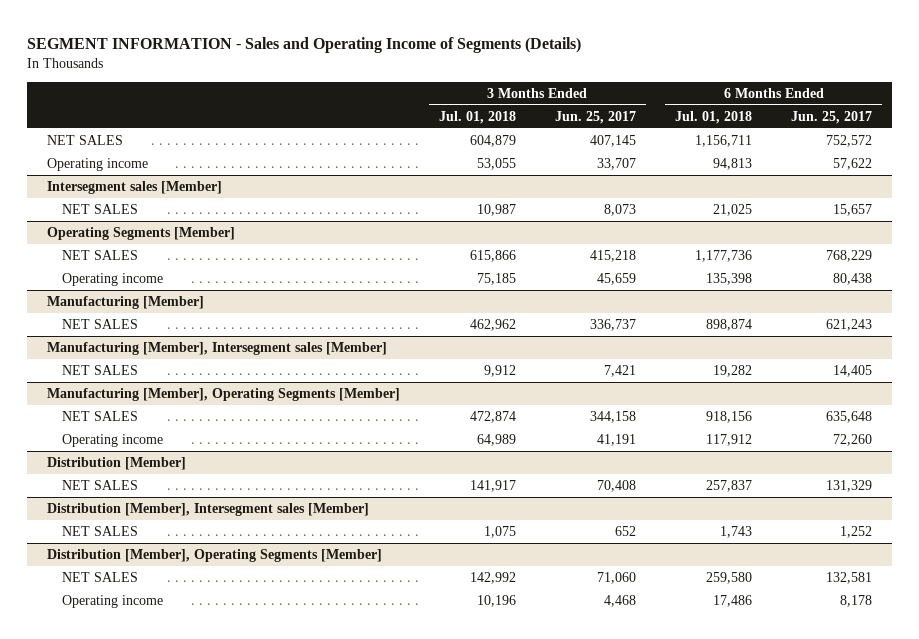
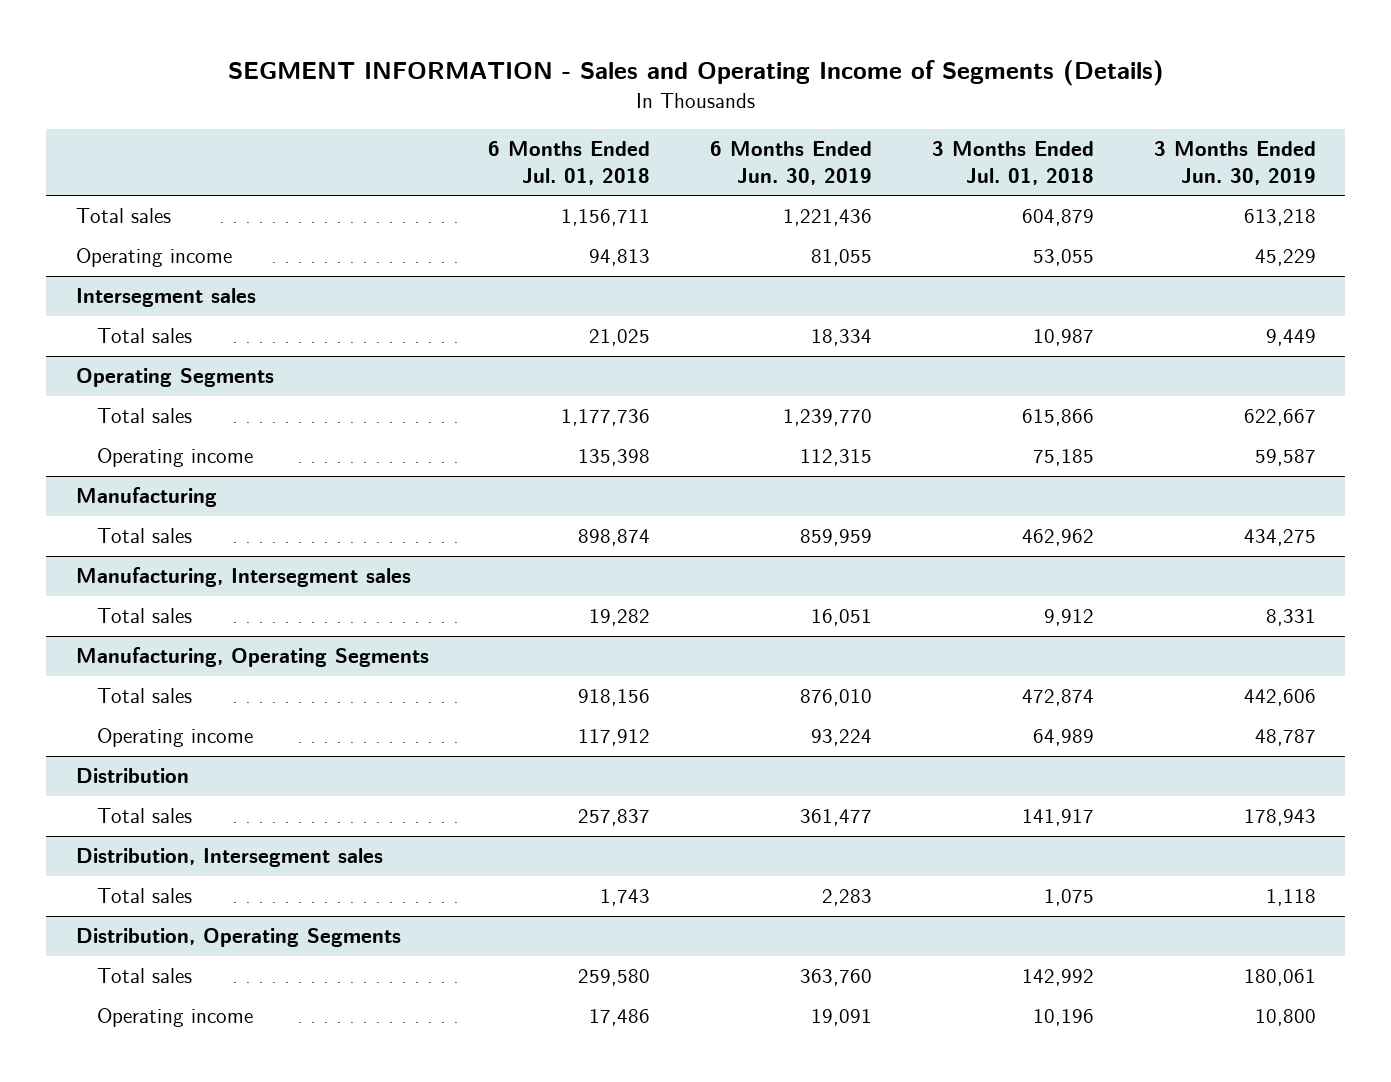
[554,110,636,124] Jun. 25, 2017 -> none
[791,110,873,124] Jun. 25, 2017 -> none
none -> [710,140,873,185] 6 Months Ended Jun. 30, 2019
none -> [1153,140,1316,185] 3 Months Ended Jun. 30, 2019
[46,135,123,146] NET SALES -> [75,208,171,224] Total sales
[46,181,222,195] Intersegment sales [Member] -> [75,288,256,308] Intersegment sales
[62,204,139,215] NET SALES -> [96,328,192,344] Total sales
[46,227,235,241] Operating Segments [Member] -> [75,368,274,388] Operating Segments
[62,250,139,261] NET SALES -> [96,408,192,424] Total sales
[46,296,204,310] Manufacturing [Member] -> [75,487,217,508] Manufacturing
[62,319,139,330] NET SALES -> [96,528,192,544] Total sales
[46,342,387,356] Manufacturing [Member], Intersegment sales [Member] -> [75,567,411,588] Manufacturing, Intersegment sales
[62,365,139,376] NET SALES -> [96,608,192,624] Total sales
[46,388,400,402] Manufacturing [Member], Operating Segments [Member] -> [75,647,429,668] Manufacturing, Operating Segments
[62,411,139,422] NET SALES -> [96,688,192,704] Total sales
[46,457,186,471] Distribution [Member] -> [75,768,189,784] Distribution
[62,480,139,491] NET SALES -> [96,808,192,824] Total sales
[46,503,369,517] Distribution [Member], Intersegment sales [Member] -> [75,848,383,868] Distribution, Intersegment sales
[62,526,139,537] NET SALES -> [96,888,192,904] Total sales
[46,549,382,563] Distribution [Member], Operating Segments [Member] -> [75,928,401,948] Distribution, Operating Segments
[62,572,139,583] NET SALES -> [96,968,192,984] Total sales

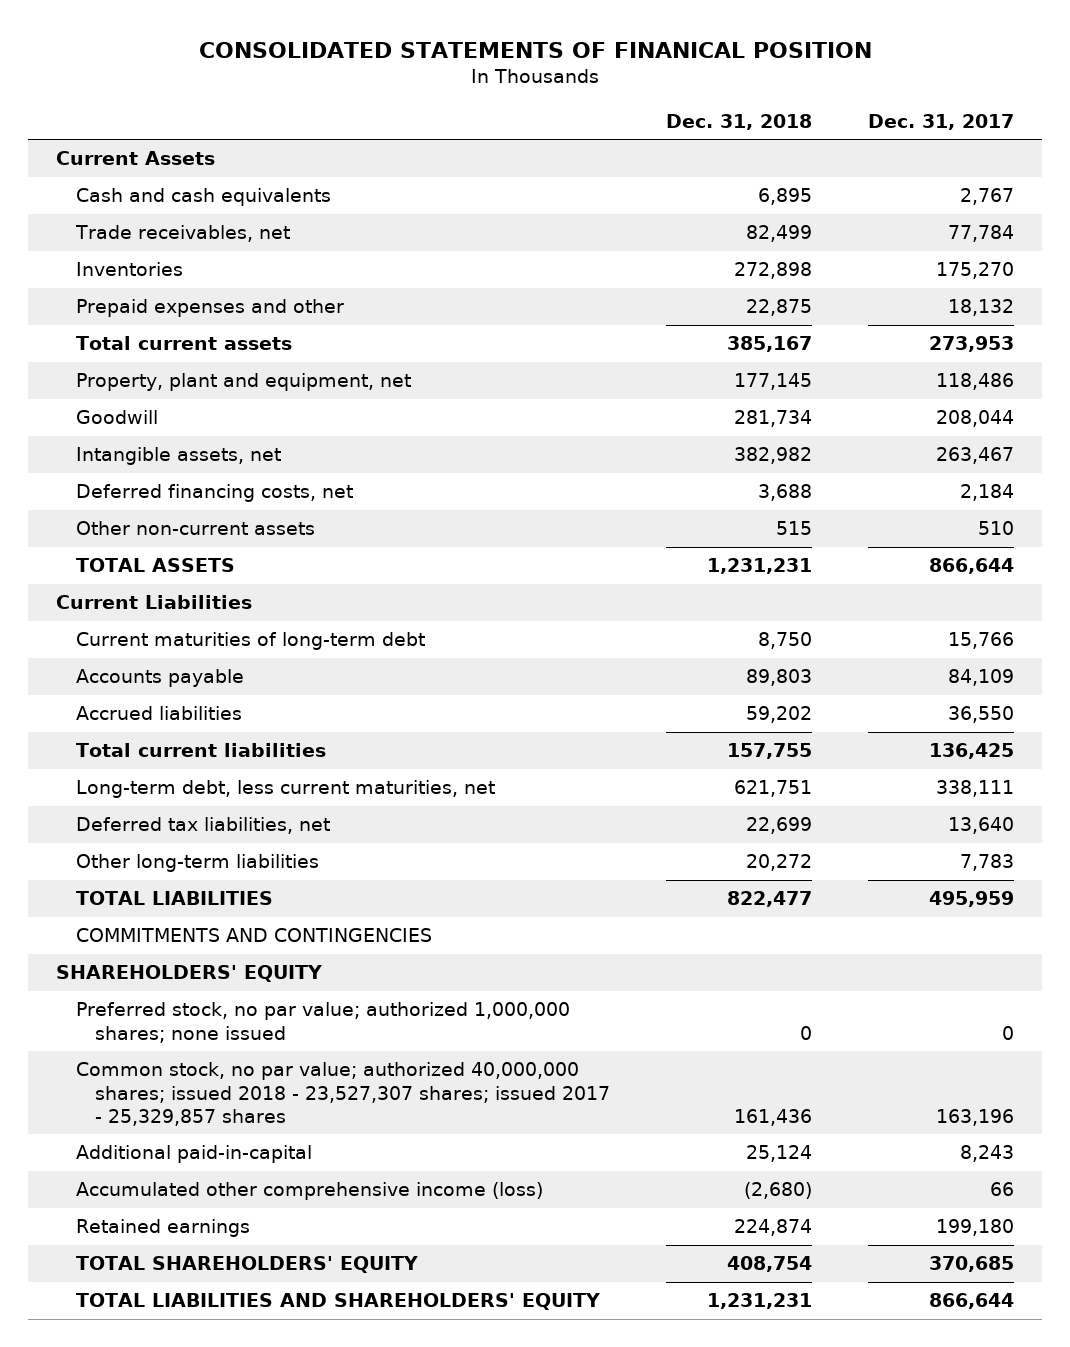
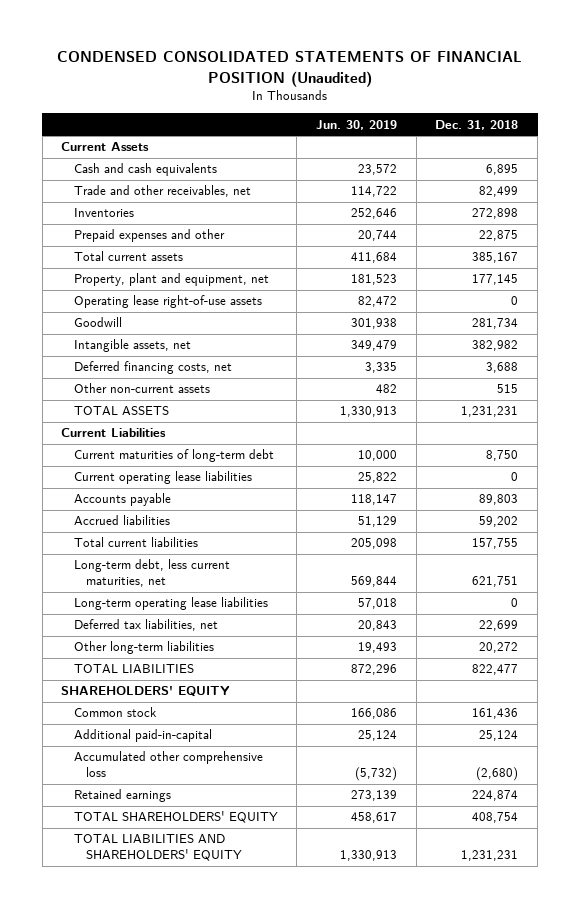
[199,41,873,58] CONSOLIDATED STATEMENTS OF FINANICAL POSITION -> [56,51,522,87] CONDENSED CONSOLIDATED STATEMENTS OF FINANCIAL POSITION (Unaudited)
[868,113,1015,130] Dec. 31, 2017 -> none
none -> [316,119,398,130] Jun. 30, 2019
[74,225,290,243] Trade receivables, net -> [73,185,251,198] Trade and other receivables, net
none -> [73,295,262,309] Operating lease right-of-use assets
none -> [73,471,252,485] Current operating lease liabilities
none -> [73,597,268,611] Long-term operating lease liabilities
[75,928,432,943] COMMITMENTS AND CONTINGENCIES -> none
[75,1002,570,1043] Preferred stock, no par value; authorized 1,000,000 shares; none issued -> none
[75,1062,611,1126] Common stock, no par value; authorized 40,000,000 shares; issued 2018 - 23,527,307 shares; issued 2017 - 25,329,857 shares -> [73,707,157,718] Common stock
[75,1182,543,1201] Accumulated other comprehensive income (loss) -> [73,751,263,778] Accumulated other comprehensive loss

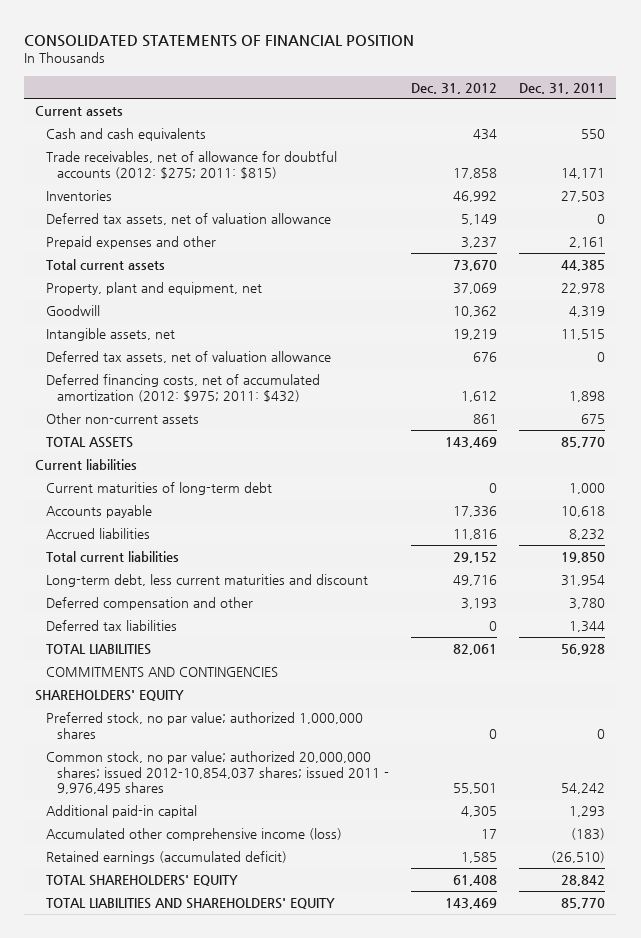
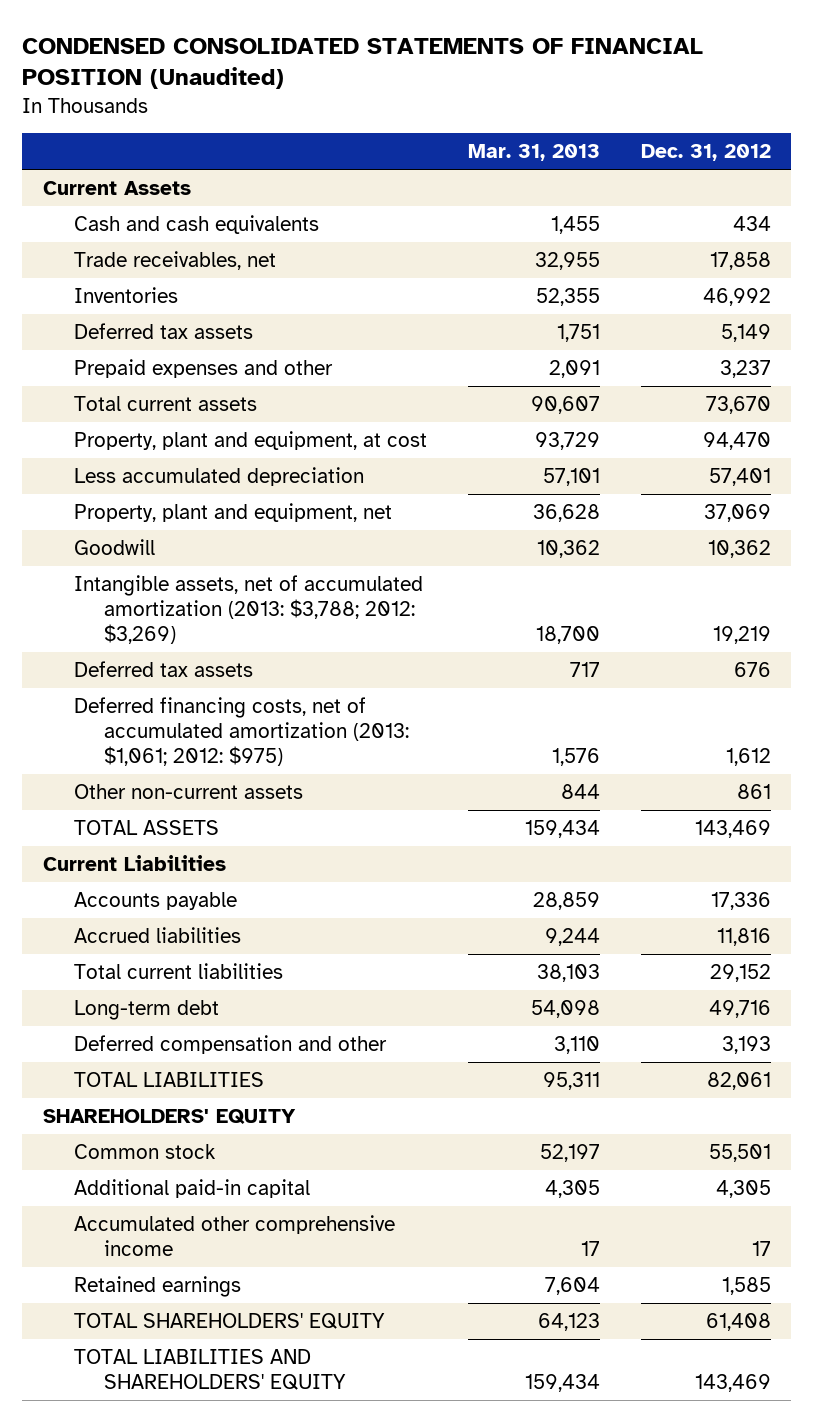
[24,34,415,47] CONSOLIDATED STATEMENTS OF FINANCIAL POSITION -> [22,37,704,90] CONDENSED CONSOLIDATED STATEMENTS OF FINANCIAL POSITION (Unaudited)
[519,82,606,94] Dec. 31, 2011 -> none
none -> [467,144,600,162] Mar. 31, 2013
[35,106,124,117] Current assets -> [42,180,191,195] Current Assets
[46,151,338,179] Trade receivables, net of allowance for doubtful accounts (2012: $275; 2011: $815) -> [73,250,276,270] Trade receivables, net
[46,213,332,226] Deferred tax assets, net of valuation allowance -> [73,322,253,339] Deferred tax assets
none -> [73,430,427,450] Property, plant and equipment, at cost
none -> [73,466,364,486] Less accumulated depreciation
[46,328,176,342] Intangible assets, net -> [73,574,423,644] Intangible assets, net of accumulated amortization (2013: $3,788; 2012: $3,269)
[46,351,332,364] Deferred tax assets, net of valuation allowance -> [73,660,253,677] Deferred tax assets
[46,374,321,402] Deferred financing costs, net of accumulated amortization (2012: $975; 2011: $432) -> [73,696,410,766] Deferred financing costs, net of accumulated amortization (2013: $1,061; 2012: $975)
[46,482,273,496] Current maturities of long-term debt -> none
[35,459,138,471] Current liabilities -> [42,854,226,871] Current Liabilities
[46,574,369,588] Long-term debt, less current maturities and discount -> [73,999,219,1020] Long-term debt
[46,620,178,632] Deferred tax liabilities -> none
[46,667,279,678] COMMITMENTS AND CONTINGENCIES -> none
[46,712,364,739] Preferred stock, no par value; authorized 1,000,000 shares -> none
[46,751,389,795] Common stock, no par value; authorized 20,000,000 shares; issued 2012-10,854,037 shares; issued 2011 - 9,976,495 shares -> [73,1143,216,1159] Common stock
[46,828,343,842] Accumulated other comprehensive income (loss) -> [73,1214,395,1256] Accumulated other comprehensive income
[46,851,288,865] Retained earnings (accumulated deficit) -> [73,1275,241,1297] Retained earnings

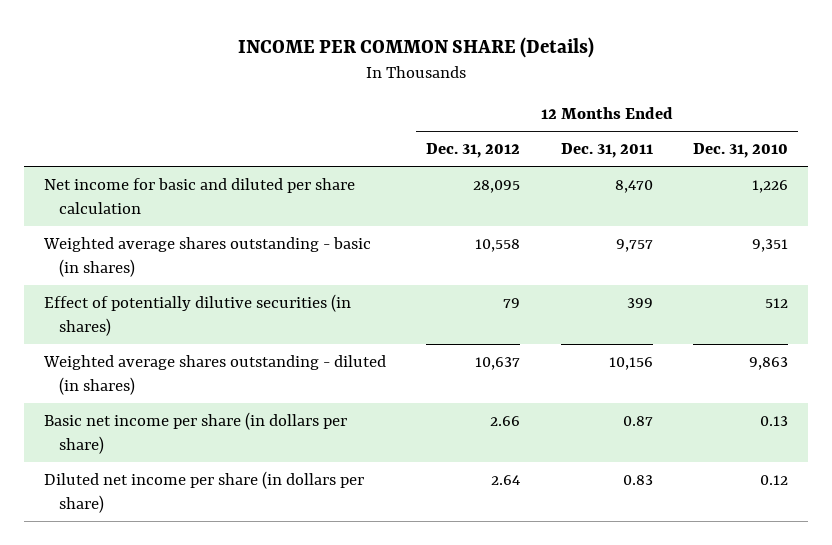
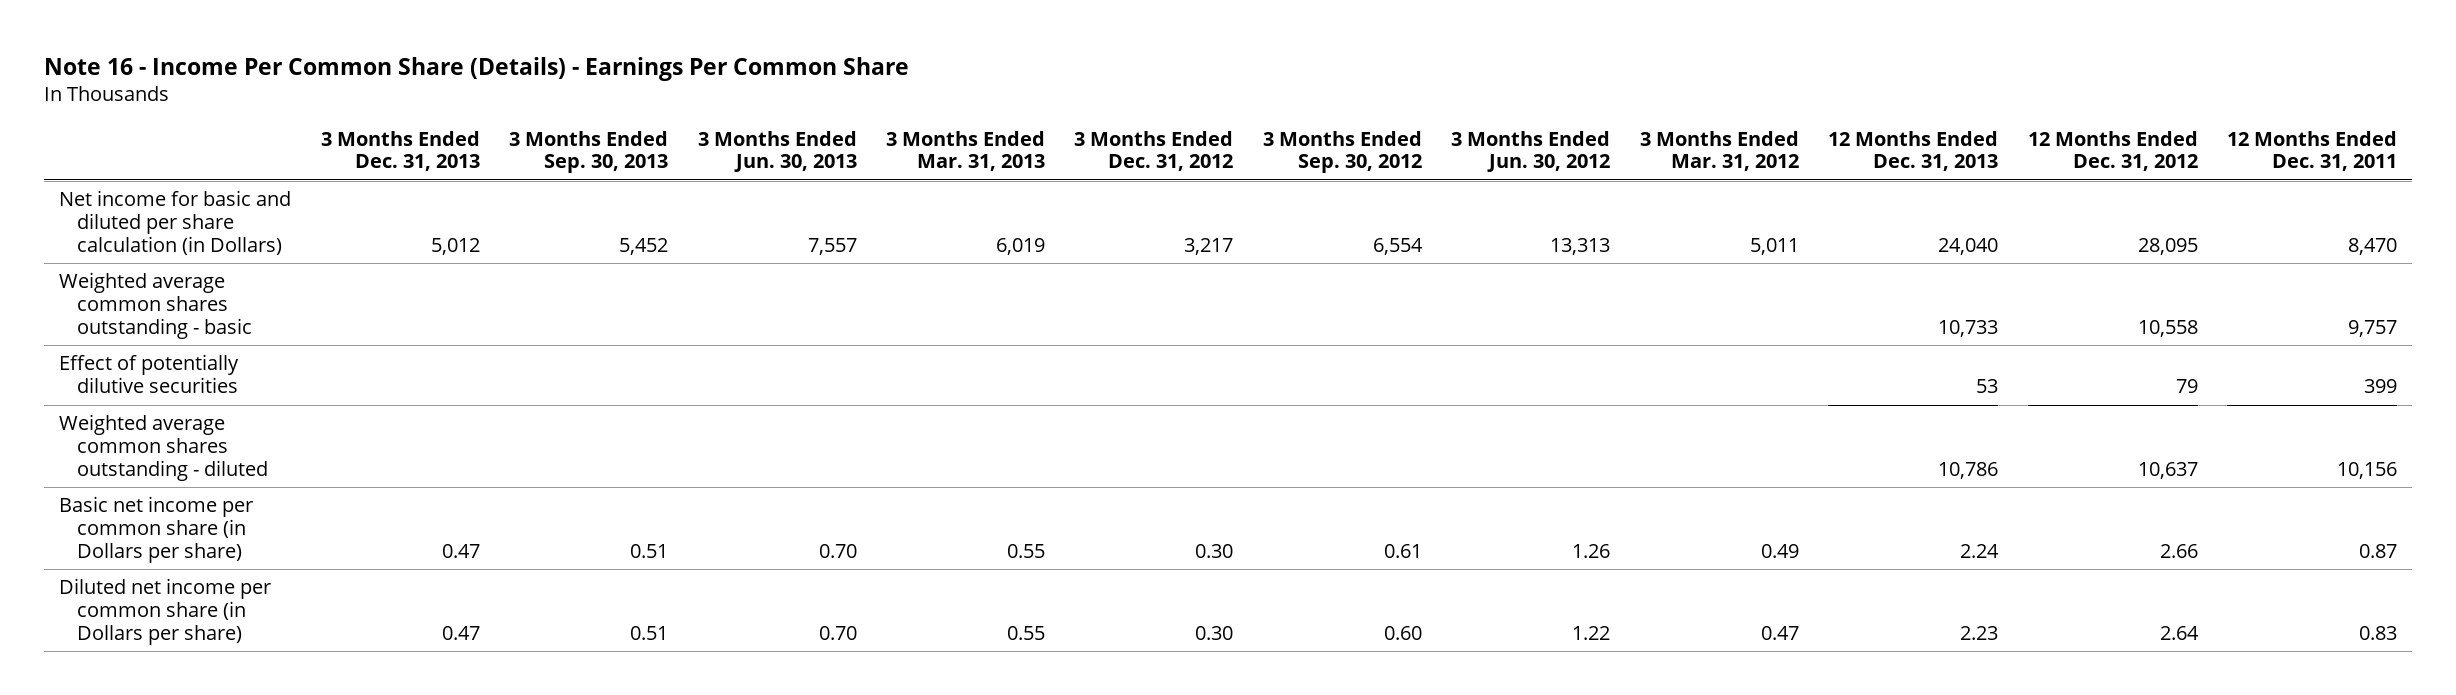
[237,36,594,58] INCOME PER COMMON SHARE (Details) -> [44,56,910,81] Note 16 - Income Per Common Share (Details) - Earnings Per Common Share
[692,143,788,159] Dec. 31, 2010 -> none
none -> [320,130,480,172] 3 Months Ended Dec. 31, 2013
none -> [509,130,669,174] 3 Months Ended Sep. 30, 2013
none -> [697,130,857,173] 3 Months Ended Jun. 30, 2013
none -> [885,130,1045,172] 3 Months Ended Mar. 31, 2013
none -> [1074,130,1234,172] 3 Months Ended Dec. 31, 2012
none -> [1262,130,1422,174] 3 Months Ended Sep. 30, 2012
none -> [1451,130,1611,173] 3 Months Ended Jun. 30, 2012
none -> [1639,130,1799,172] 3 Months Ended Mar. 31, 2012
none -> [1828,130,1999,172] 12 Months Ended Dec. 31, 2013
[43,177,355,214] Net income for basic and diluted per share calculation -> [59,190,292,255] Net income for basic and diluted per share calculation (in Dollars)
[42,236,371,277] Weighted average shares outstanding - basic (in shares) -> [59,272,252,339] Weighted average common shares outstanding - basic
[43,293,351,336] Effect of potentially dilutive securities (in shares) -> [59,354,240,394] Effect of potentially dilutive securities
[42,354,386,395] Weighted average shares outstanding - diluted (in shares) -> [59,414,268,481] Weighted average common shares outstanding - diluted
[43,411,347,454] Basic net income per share (in dollars per share) -> [59,496,254,563] Basic net income per common share (in Dollars per share)
[43,470,364,513] Diluted net income per share (in dollars per share) -> [59,578,272,645] Diluted net income per common share (in Dollars per share)

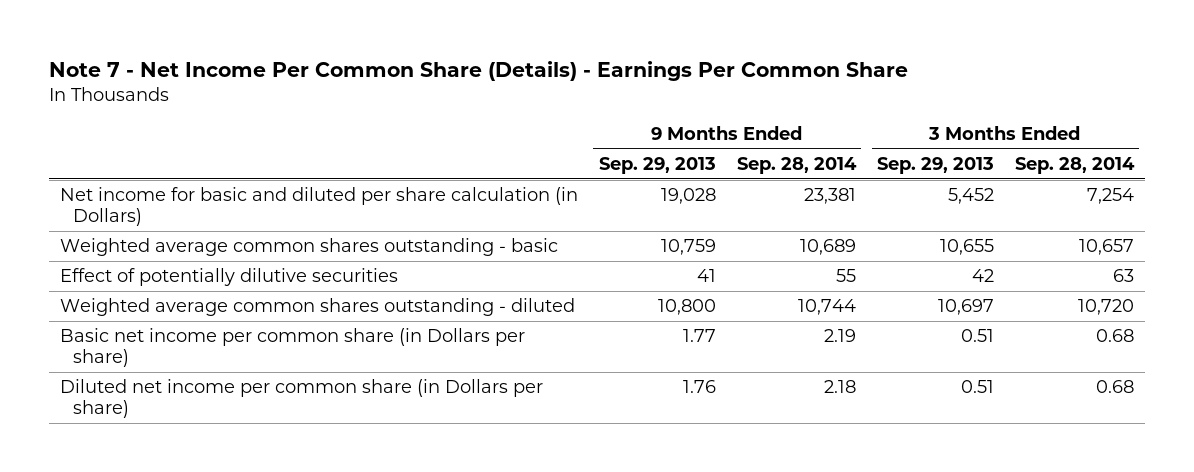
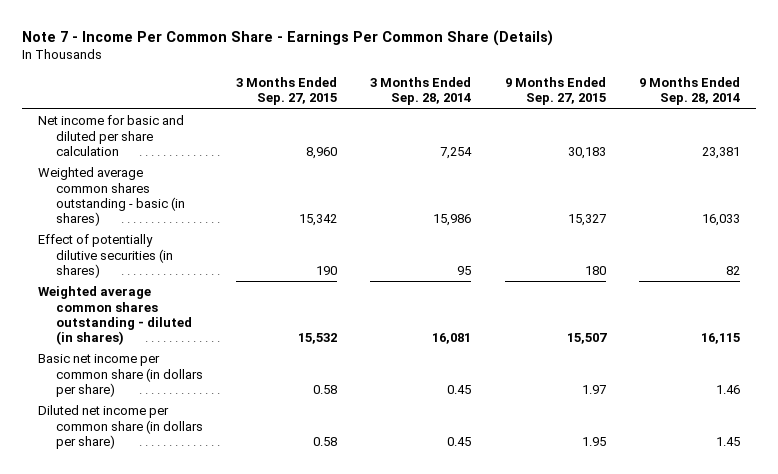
[49,60,909,81] Note 7 - Net Income Per Common Share (Details) - Earnings Per Common Share -> [21,29,553,46] Note 7 - Income Per Common Share - Earnings Per Common Share (Details)
[598,157,716,175] Sep. 29, 2013 -> none
[876,157,994,175] Sep. 29, 2013 -> none
none -> [236,76,338,106] 3 Months Ended Sep. 27, 2015
none -> [504,76,606,106] 9 Months Ended Sep. 27, 2015
[59,187,578,227] Net income for basic and diluted per share calculation (in Dollars) -> [38,115,185,156] Net income for basic and diluted per share calculation
[59,238,558,257] Weighted average common shares outstanding - basic -> [38,167,186,226] Weighted average common shares outstanding - basic (in shares)
[799,239,856,256] 10,689 -> [701,213,740,226] 16,033
[1079,239,1135,256] 10,657 -> [433,213,472,226] 15,986
[59,268,398,287] Effect of potentially dilutive securities -> [38,234,174,278] Effect of potentially dilutive securities (in shares)
[835,269,856,283] 55 -> [725,265,740,275] 82
[1113,269,1135,283] 63 -> [457,265,472,275] 95
[59,298,575,317] Weighted average common shares outstanding - diluted -> [38,286,193,345] Weighted average common shares outstanding - diluted (in shares)
[797,299,856,316] 10,744 -> [700,332,740,344] 16,115
[1078,299,1135,316] 10,720 -> [432,332,472,344] 16,081
[59,328,525,368] Basic net income per common share (in Dollars per share) -> [38,354,204,397] Basic net income per common share (in dollars per share)
[823,329,856,343] 2.19 -> [715,384,740,394] 1.46
[1096,329,1135,343] 0.68 -> [447,384,472,394] 0.45
[59,379,543,419] Diluted net income per common share (in Dollars per share) -> [38,405,204,449] Diluted net income per common share (in dollars per share)
[823,380,856,394] 2.18 -> [715,436,740,446] 1.45
[1096,380,1135,394] 0.68 -> [447,436,472,446] 0.45

